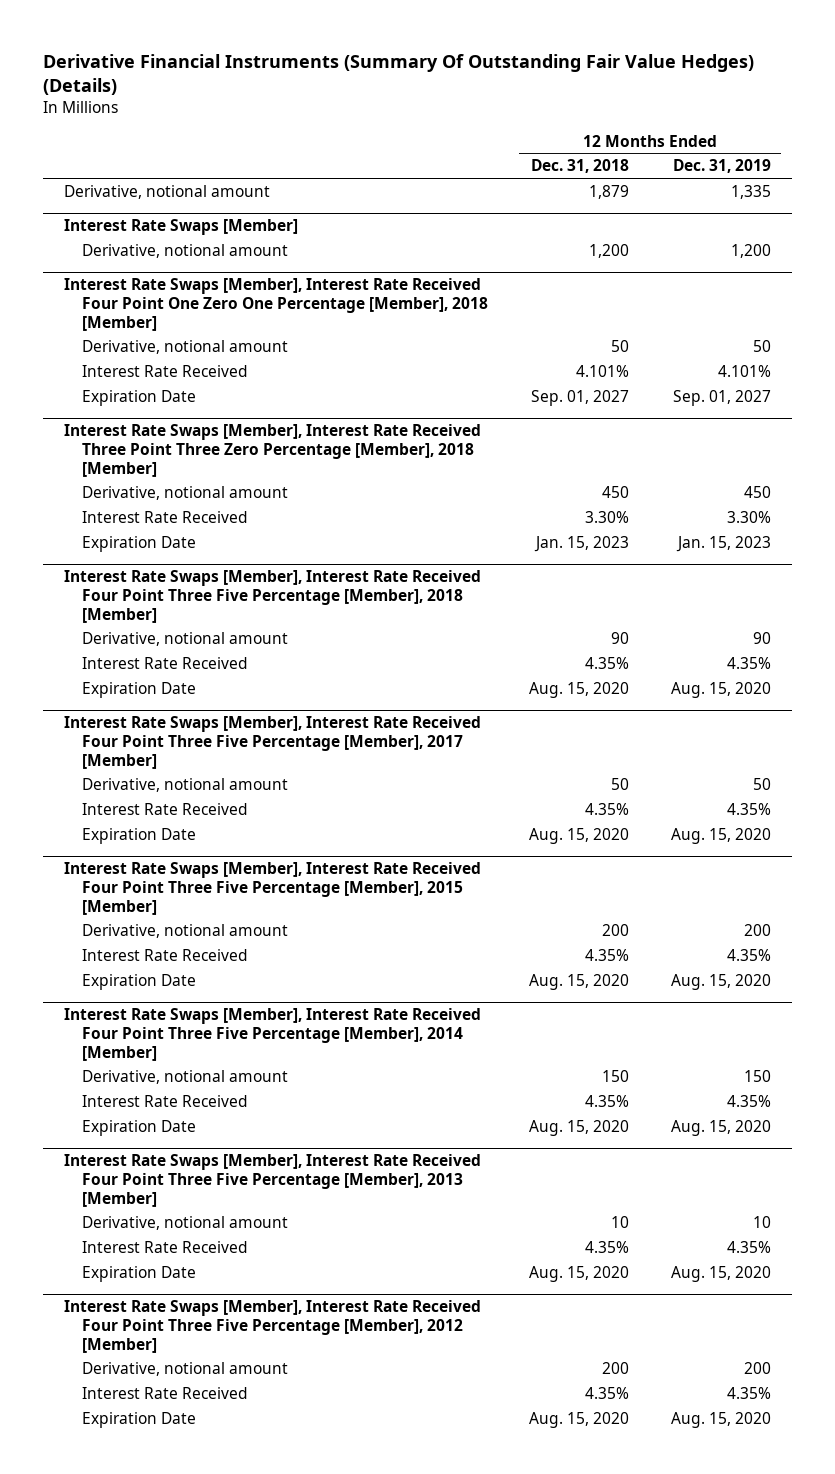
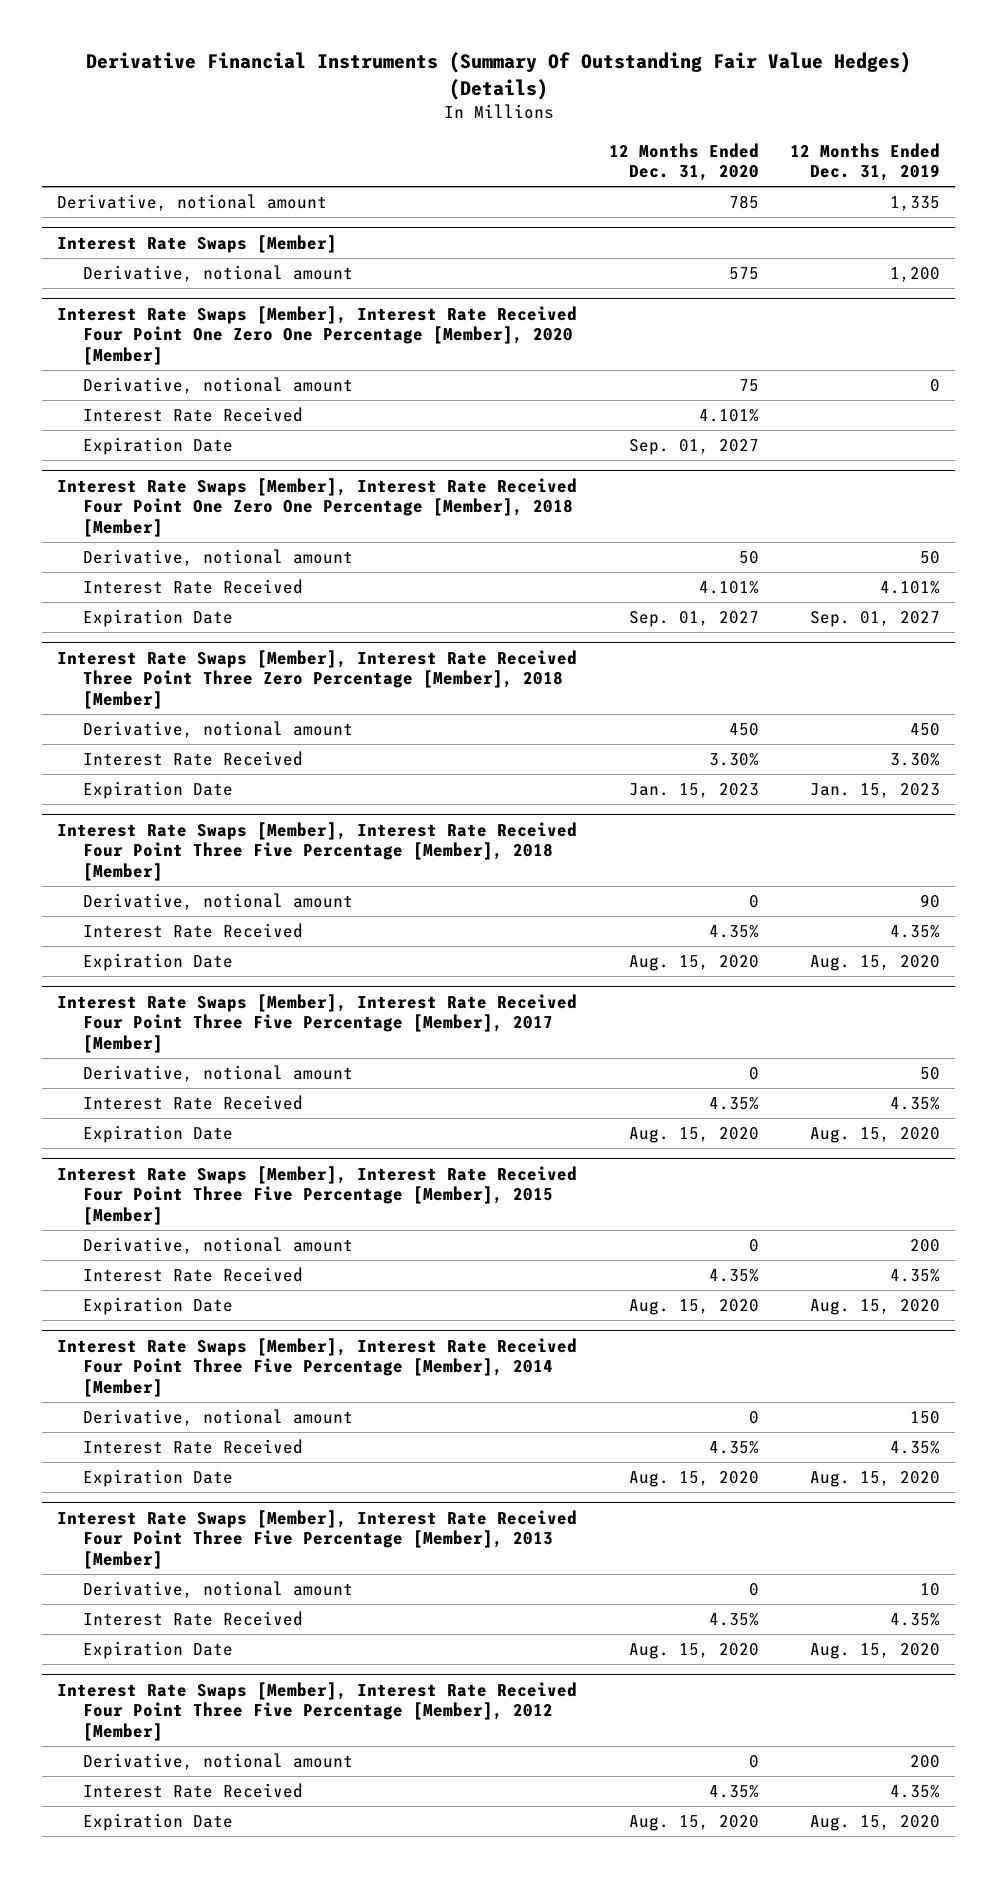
[531,159,630,174] Dec. 31, 2018 -> none
none -> [608,142,759,182] 12 Months Ended Dec. 31, 2020
none -> [57,305,578,366] Interest Rate Swaps [Member], Interest Rate Received Four Point One Zero One Percentage [Member], 2020 [Member]
none -> [82,377,353,395] Derivative, notional amount
none -> [82,407,303,423] Interest Rate Received
none -> [82,437,233,456] Expiration Date

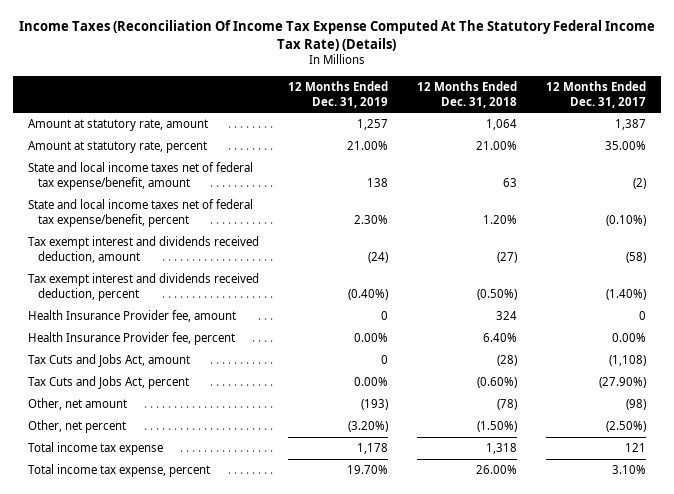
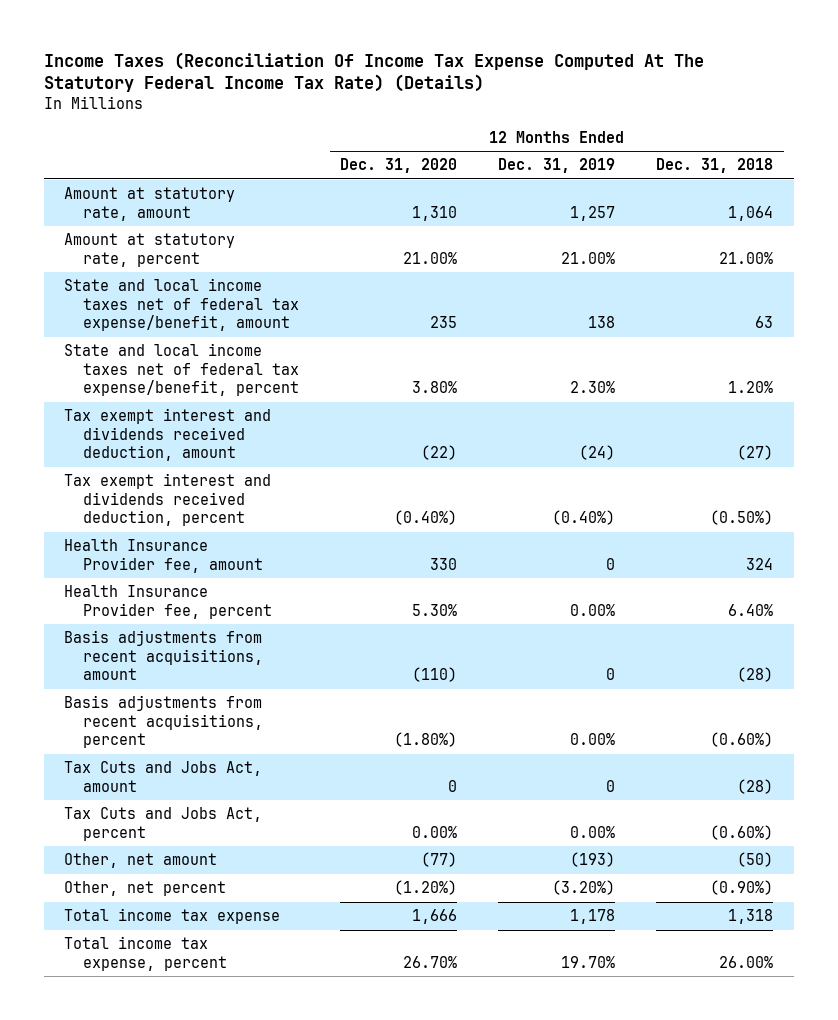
[546,80,647,108] 12 Months Ended Dec. 31, 2017 -> none
none -> [340,158,458,174] Dec. 31, 2020
none -> [64,630,264,681] Basis adjustments from recent acquisitions, amount
none -> [64,695,264,749] Basis adjustments from recent acquisitions, percent
[497,399,518,411] (78) -> [737,852,774,868] (50)
[477,421,518,433] (1.50%) -> [710,880,774,896] (0.90%)

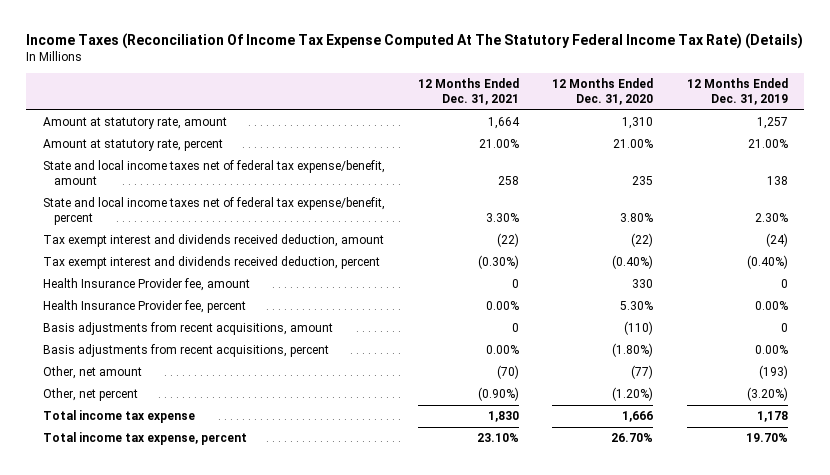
[656,158,774,174] Dec. 31, 2018 -> none
none -> [417,77,519,105] 12 Months Ended Dec. 31, 2021
[64,761,263,792] Tax Cuts and Jobs Act, amount -> none
[64,807,263,841] Tax Cuts and Jobs Act, percent -> none

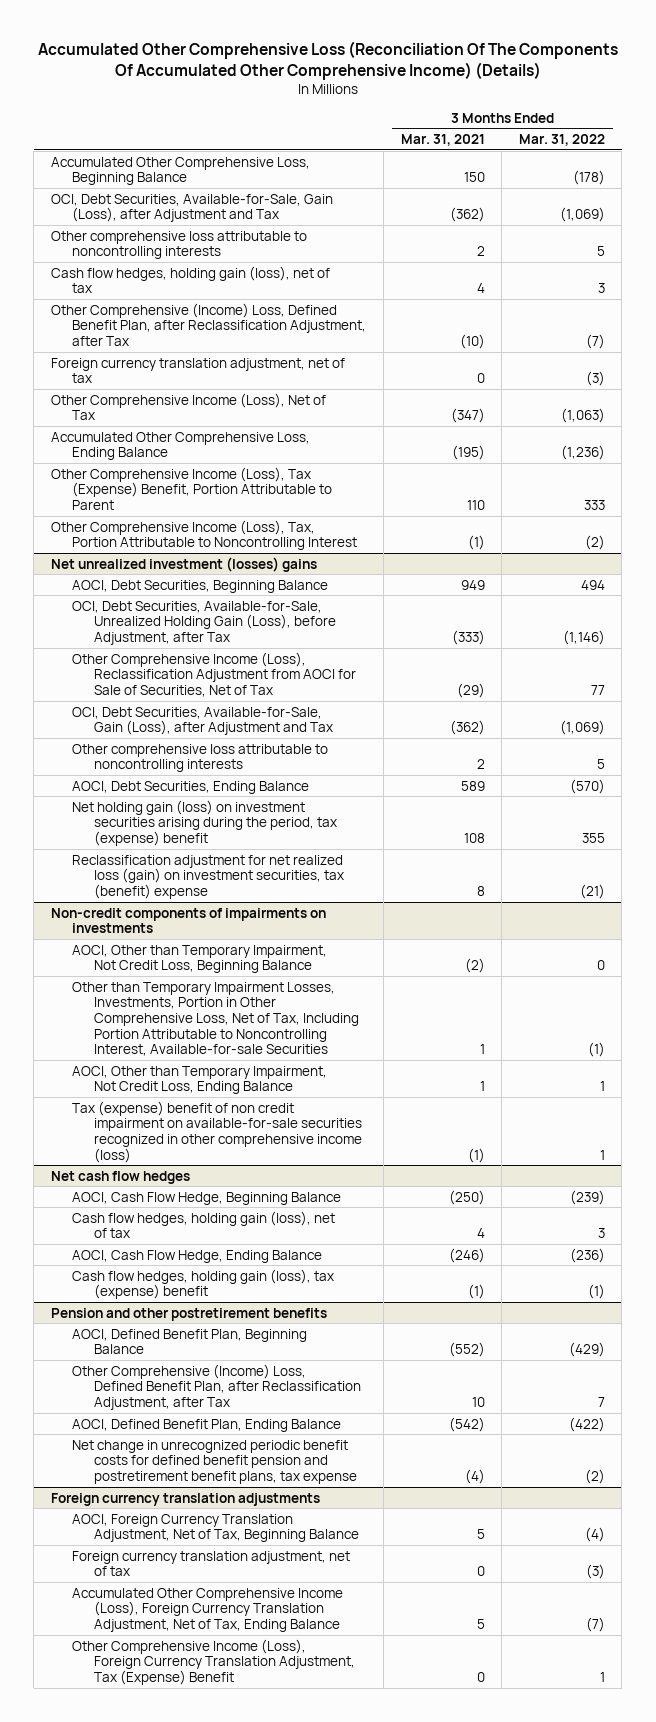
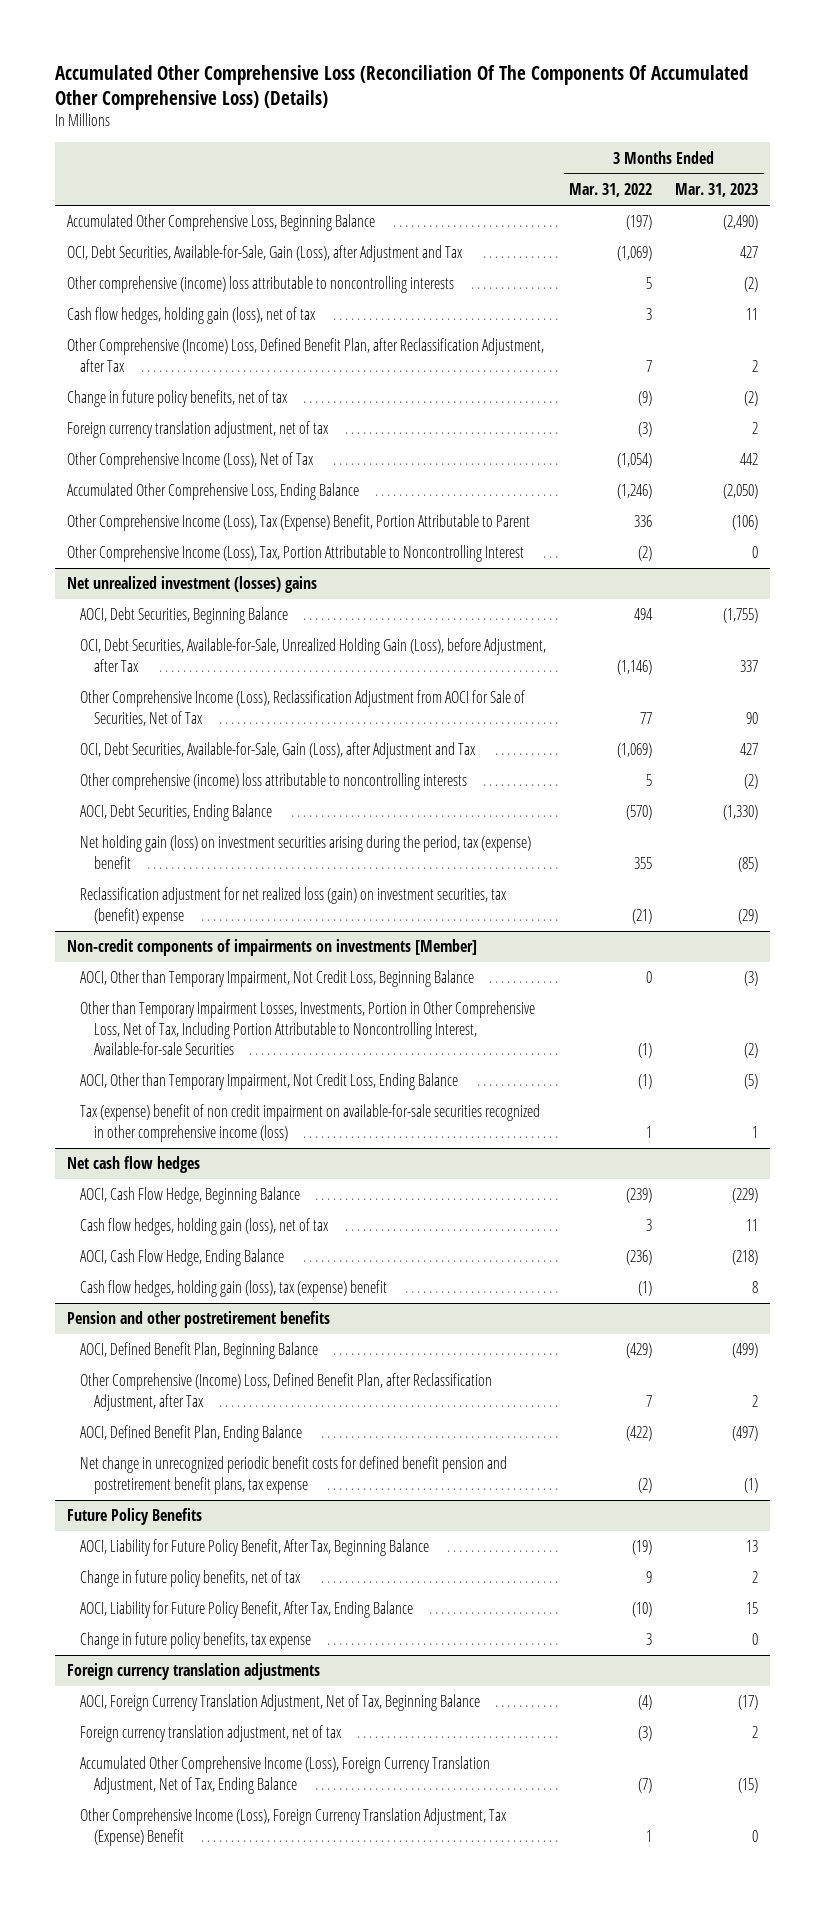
[37,40,618,80] Accumulated Other Comprehensive Loss (Reconciliation Of The Components Of Accumulated Other Comprehensive Income) (Details) -> [55,65,749,110] Accumulated Other Comprehensive Loss (Reconciliation Of The Components Of Accumulated Other Comprehensive Loss) (Details)
[400,134,485,147] Mar. 31, 2021 -> none
none -> [675,183,759,198] Mar. 31, 2023
[572,170,605,186] (178) -> [626,215,653,231] (197)
[50,230,307,260] Other comprehensive loss attributable to noncontrolling interests -> [66,276,454,294] Other comprehensive (income) loss attributable to noncontrolling interests
[585,333,605,349] (7) -> [646,359,653,372] 7
none -> [66,390,288,408] Change in future policy benefits, net of tax
[560,408,605,424] (1,063) -> [617,453,653,469] (1,054)
[560,445,605,461] (1,236) -> [617,484,653,500] (1,246)
[583,499,605,510] 333 -> [634,515,653,528] 336
[72,743,329,773] Other comprehensive loss attributable to noncontrolling interests -> [80,773,468,791] Other comprehensive (income) loss attributable to noncontrolling interests
[50,907,326,934] Non-credit components of impairments on investments -> [66,939,477,957] Non-credit components of impairments on investments [Member]
[599,1081,605,1092] 1 -> [638,1074,653,1090] (1)
none -> [66,1508,202,1526] Future Policy Benefits
none -> [80,1539,430,1557] AOCI, Liability for Future Policy Benefit, After Tax, Beginning Balance
none -> [80,1570,302,1588] Change in future policy benefits, net of tax
none -> [80,1601,414,1619] AOCI, Liability for Future Policy Benefit, After Tax, Ending Balance
none -> [80,1632,312,1650] Change in future policy benefits, tax expense

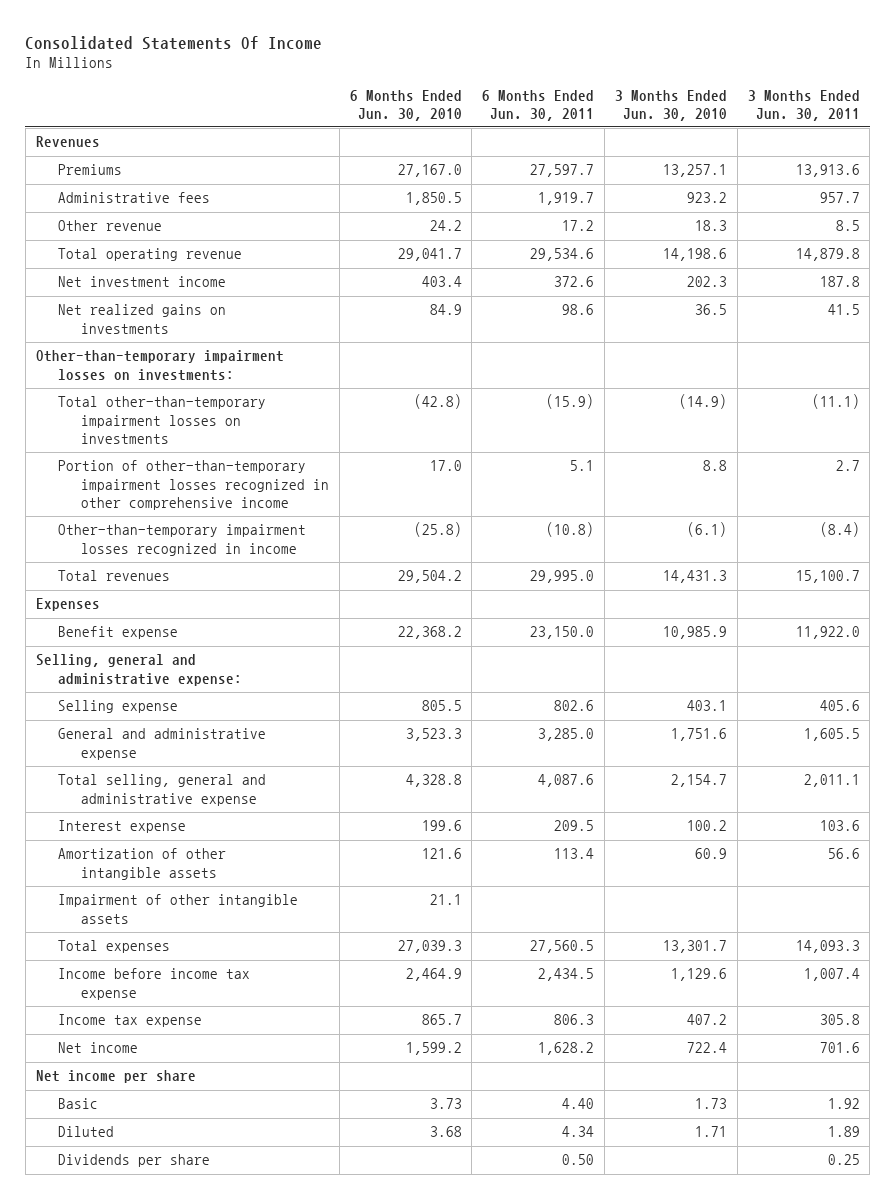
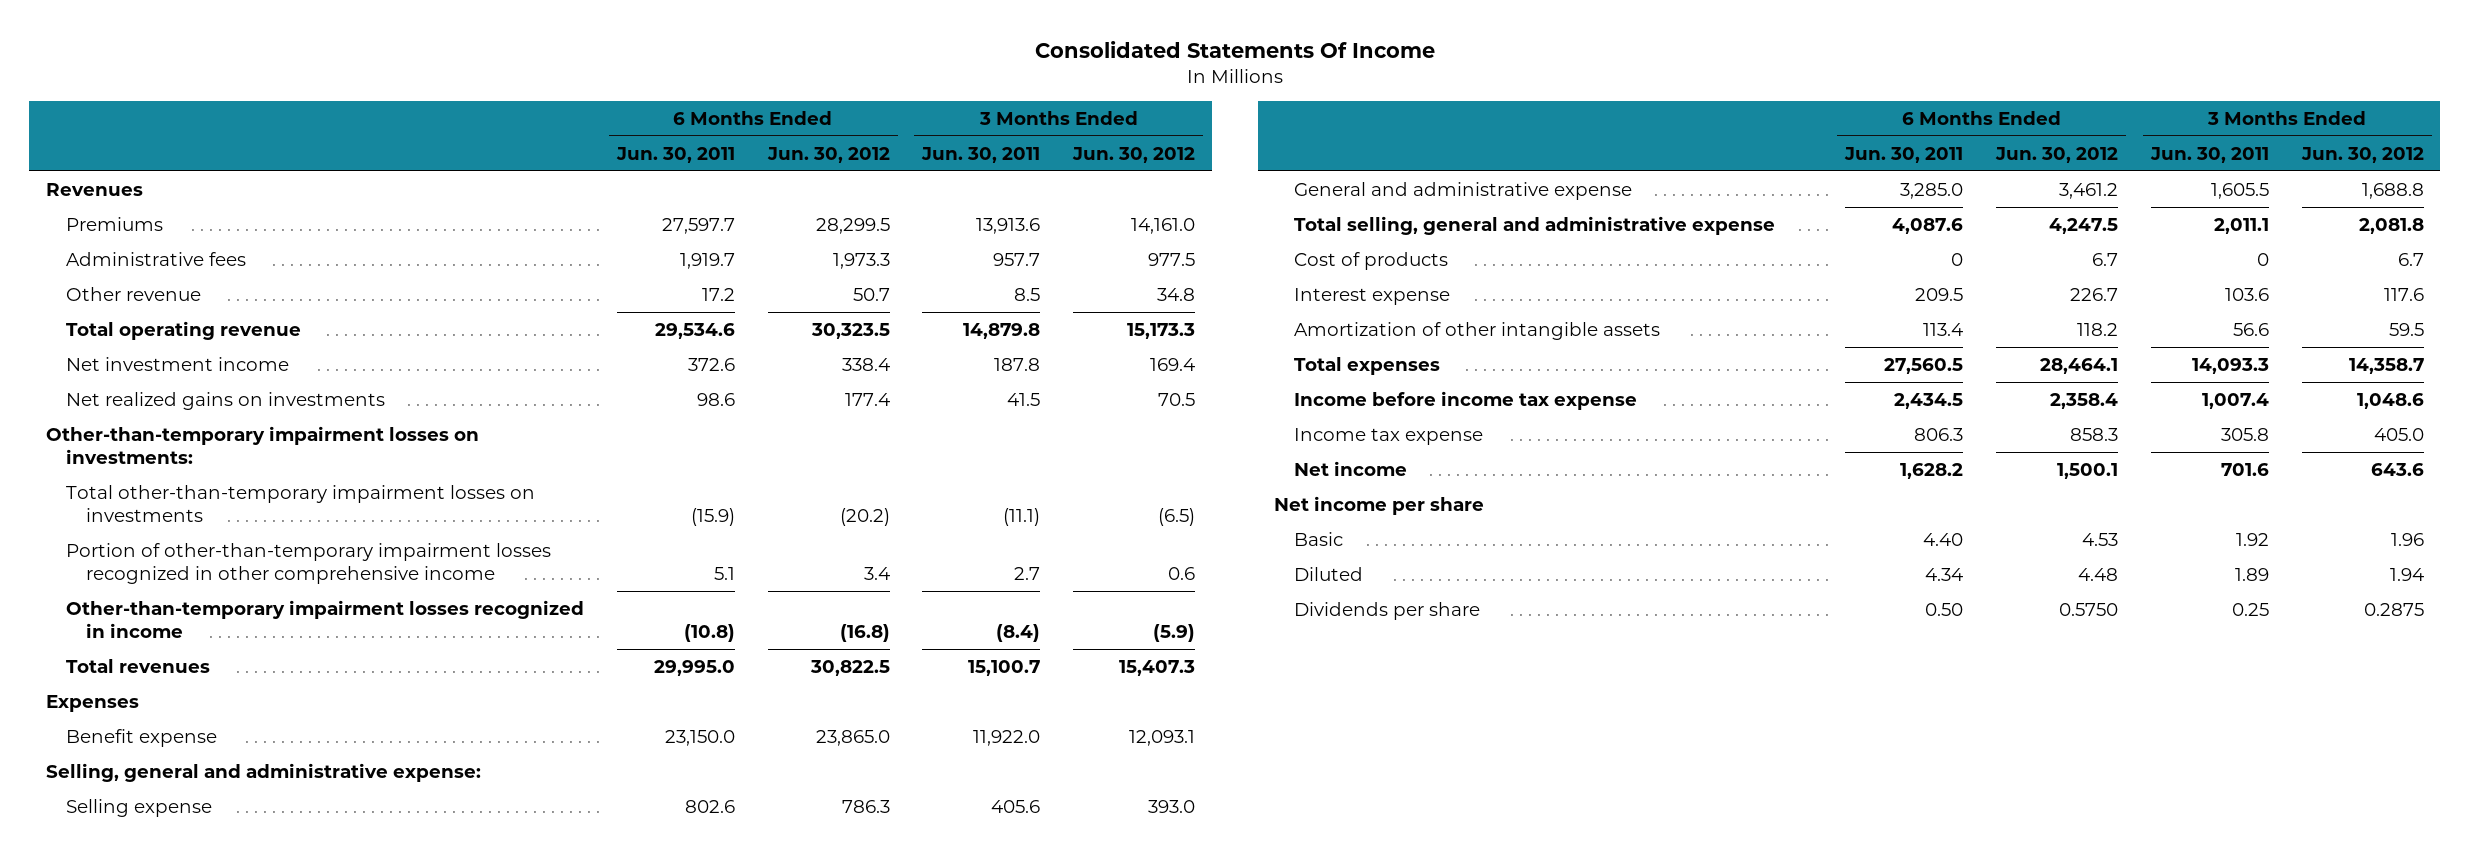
[349,89,462,121] 6 Months Ended Jun. 30, 2010 -> none
[614,89,727,121] 3 Months Ended Jun. 30, 2010 -> none
none -> [766,146,890,163] Jun. 30, 2012
none -> [1072,146,1196,163] Jun. 30, 2012
none -> [1294,251,1449,270] Cost of products
[58,894,299,924] Impairment of other intangible assets -> none

